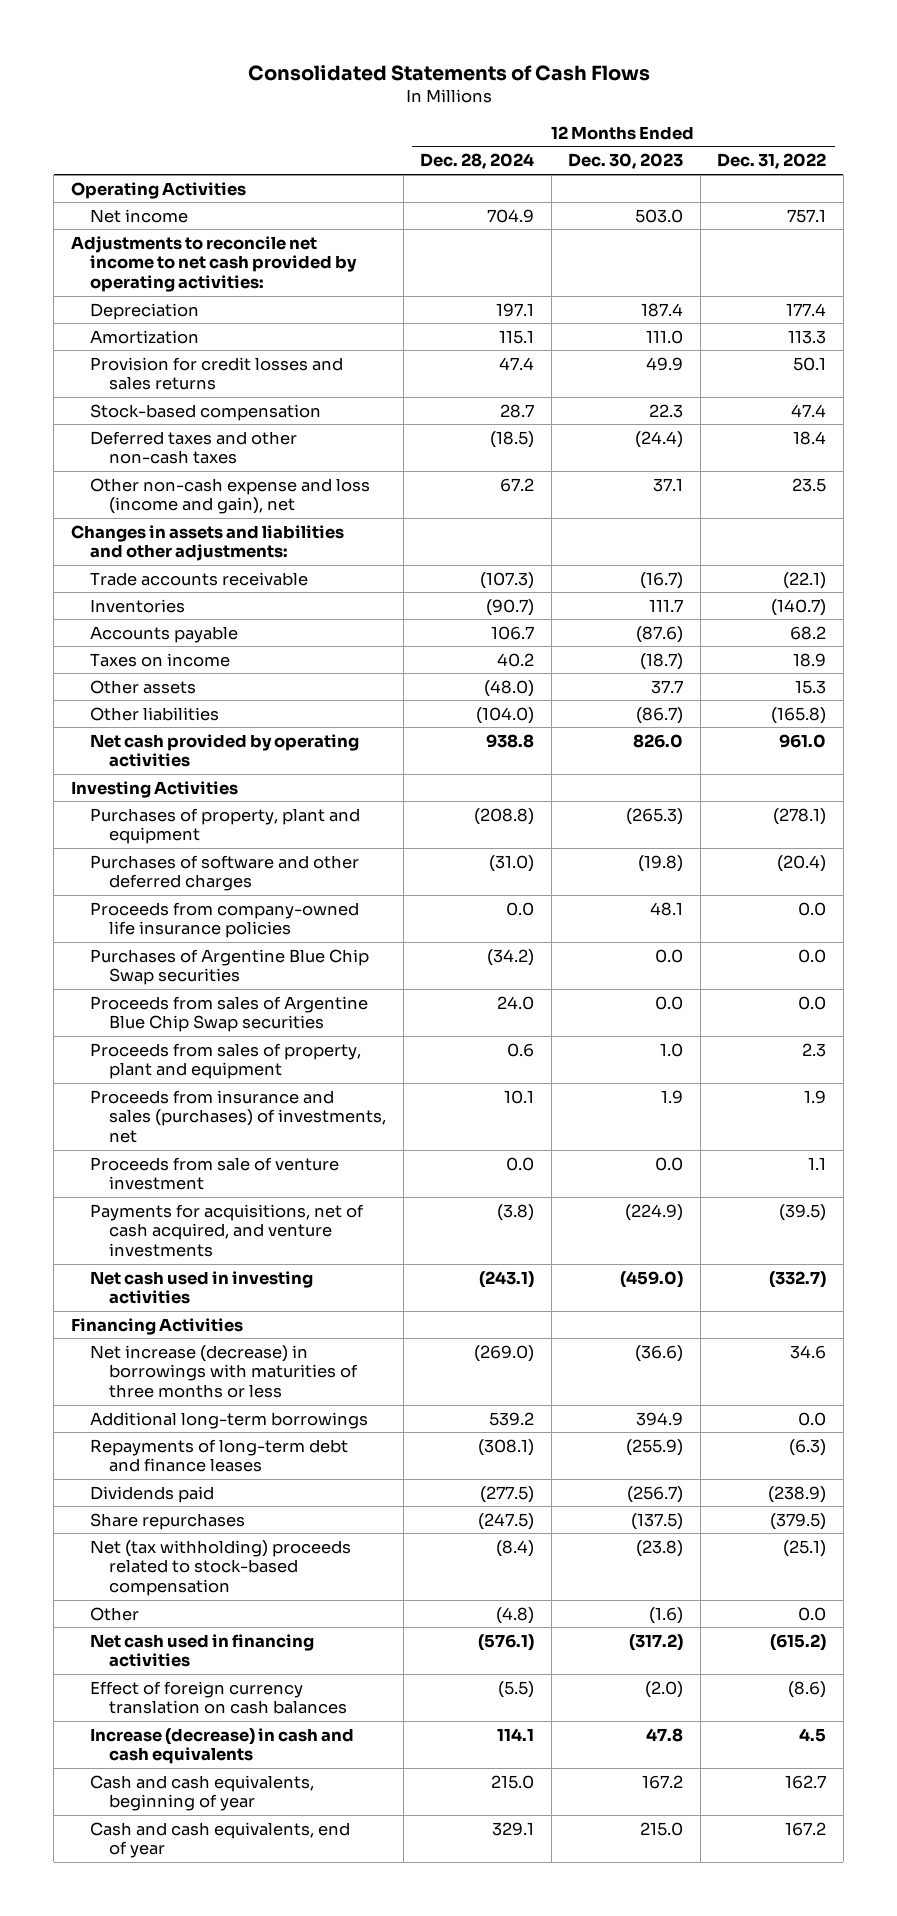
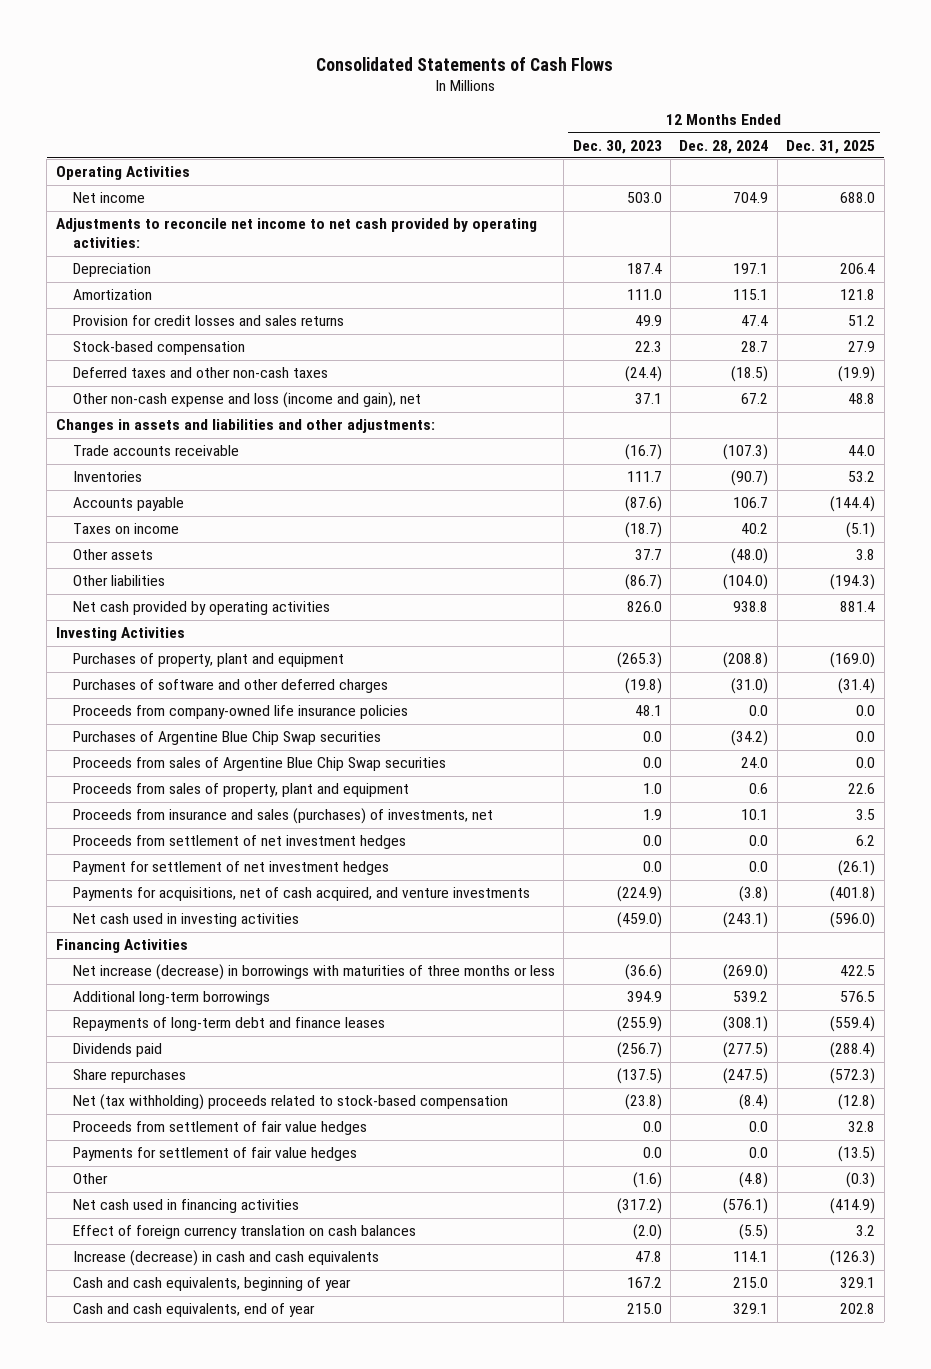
[717,153,827,170] Dec. 31, 2022 -> none
none -> [786,139,876,154] Dec. 31, 2025
[90,1156,340,1191] Proceeds from sale of venture investment -> none
none -> [72,835,406,850] Proceeds from settlement of net investment hedges
none -> [72,861,389,876] Payment for settlement of net investment hedges
none -> [72,1121,367,1136] Proceeds from settlement of fair value hedges
none -> [72,1147,357,1162] Payments for settlement of fair value hedges

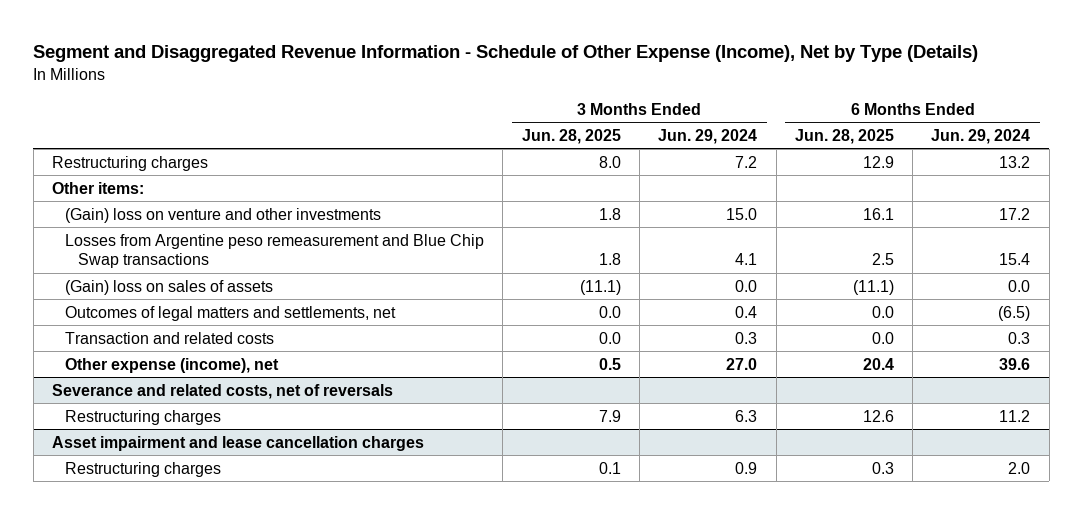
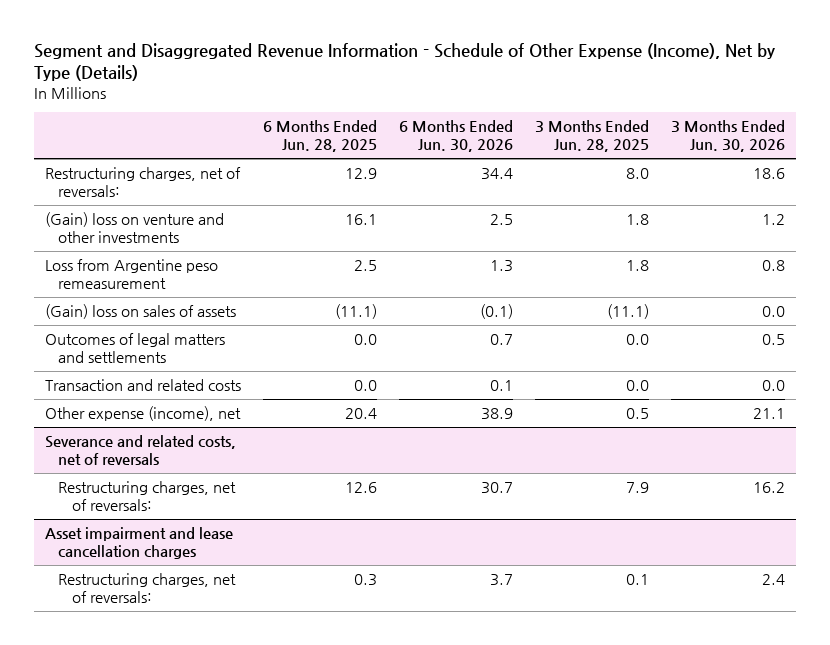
[658,128,758,144] Jun. 29, 2024 -> none
[931,128,1031,144] Jun. 29, 2024 -> none
none -> [398,120,513,153] 6 Months Ended Jun. 30, 2026
none -> [671,120,786,153] 3 Months Ended Jun. 30, 2026
[52,181,145,194] Other items: -> none
[52,155,209,171] Restructuring charges -> [44,167,241,198] Restructuring charges, net of reversals:
[64,233,484,269] Losses from Argentine peso remeasurement and Blue Chip Swap transactions -> [44,259,218,290] Loss from Argentine peso remeasurement
[64,305,396,321] Outcomes of legal matters and settlements, net -> [44,333,225,364] Outcomes of legal matters and settlements
[64,409,221,425] Restructuring charges -> [58,481,237,512] Restructuring charges, net of reversals:
[64,461,221,477] Restructuring charges -> [58,573,237,604] Restructuring charges, net of reversals:

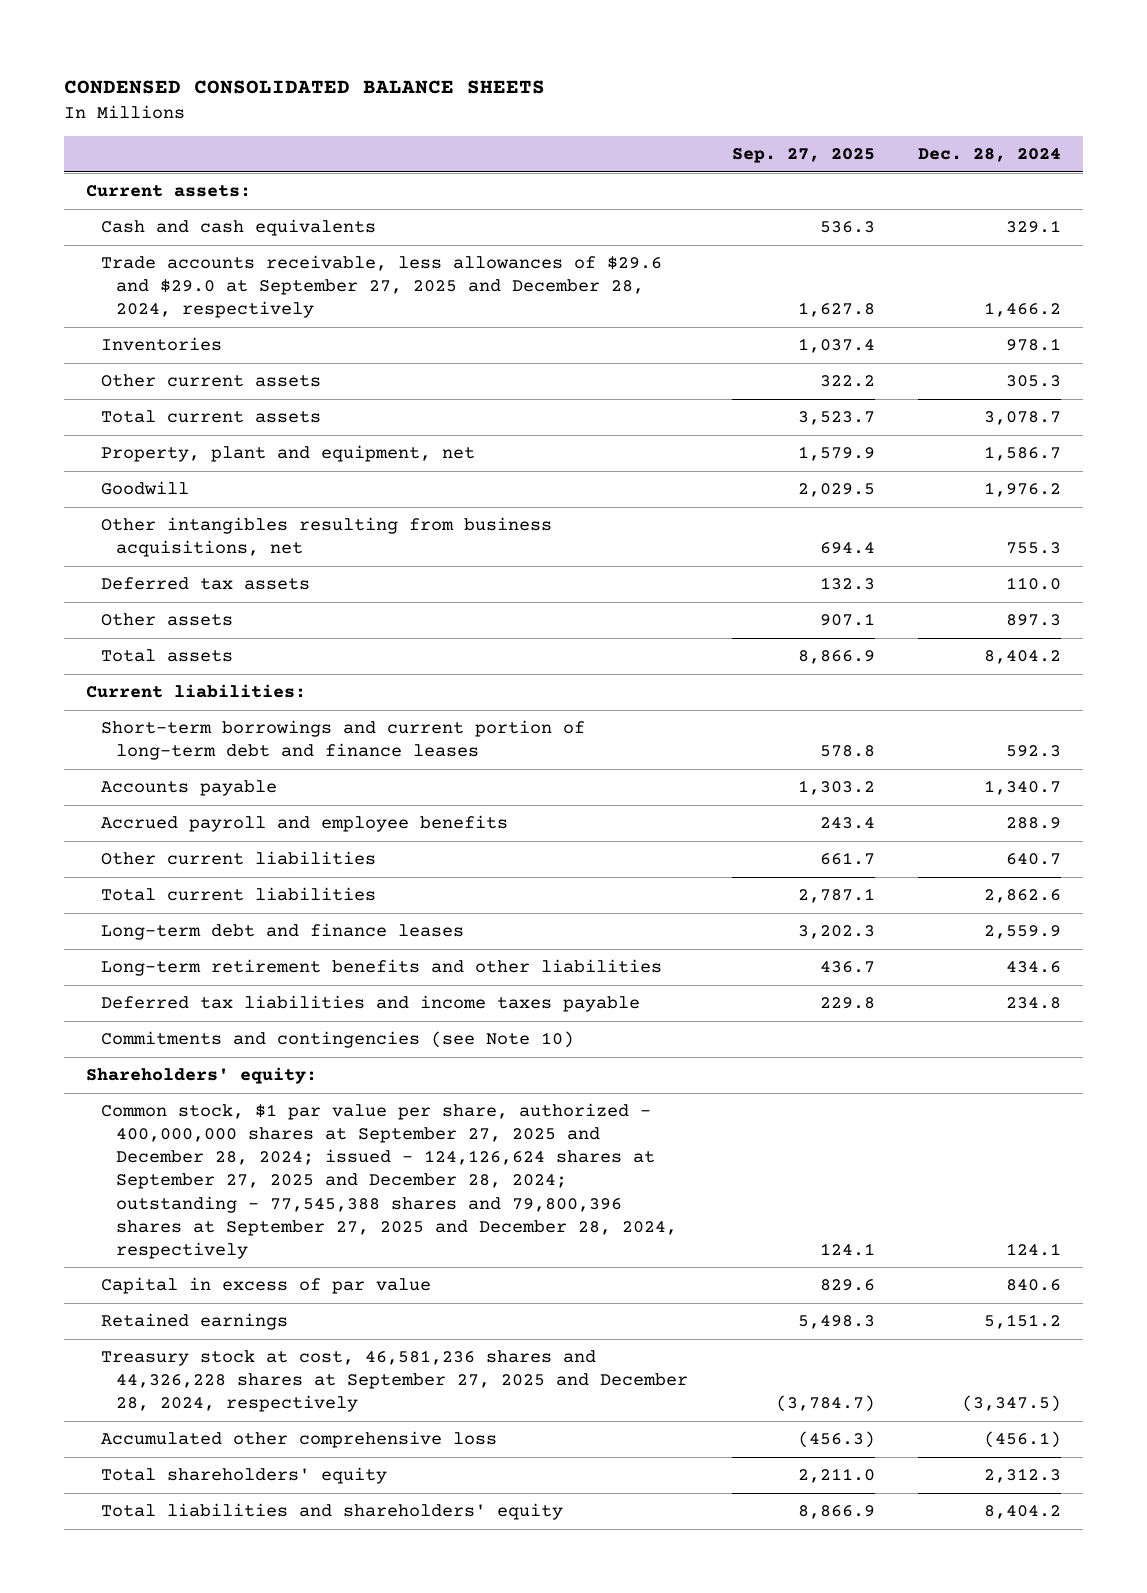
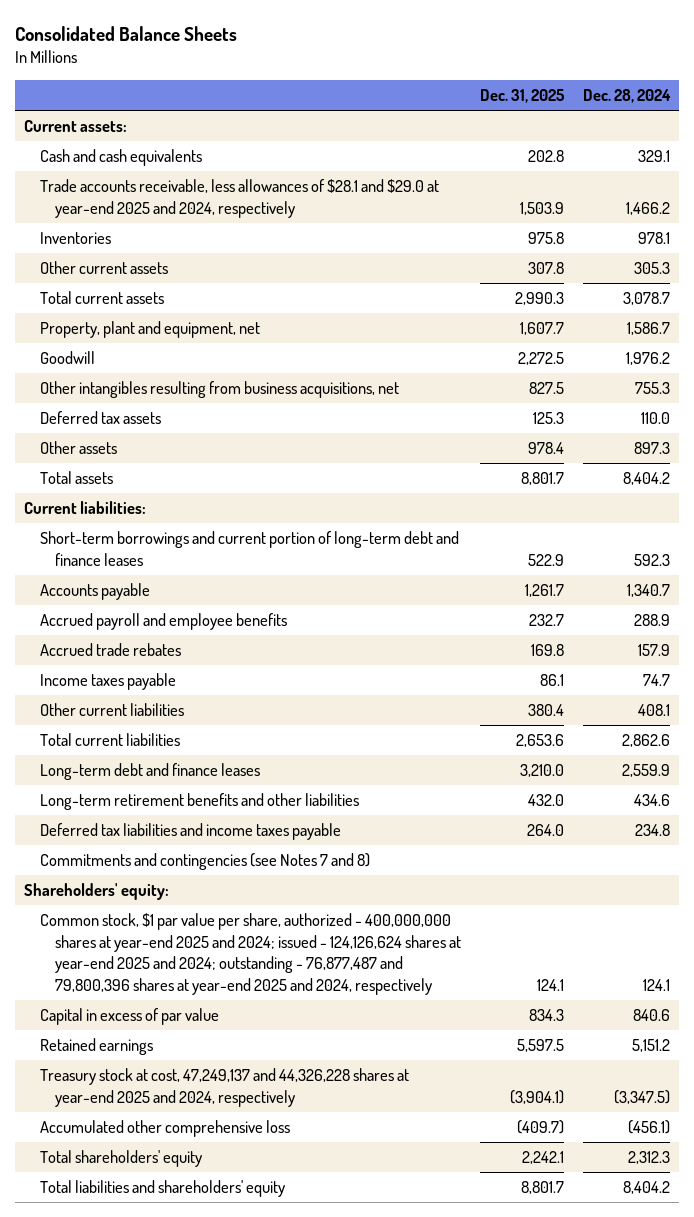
[64,79,546,94] CONDENSED CONSOLIDATED BALANCE SHEETS -> [14,25,237,41] Consolidated Balance Sheets
[731,148,875,164] Sep. 27, 2025 -> none
none -> [479,89,565,104] Dec. 31, 2025
[100,255,662,319] Trade accounts receivable, less allowances of $29.6 and $29.0 at September 27, 2025 and December 28, 2024, respectively -> [39,179,439,218] Trade accounts receivable, less allowances of $28.1 and $29.0 at year-end 2025 and 2024, respectively
none -> [39,643,181,657] Accrued trade rebates
none -> [39,673,176,691] Income taxes payable
[1006,853,1062,866] 640.7 -> [637,704,670,717] 408.1
[100,1031,574,1049] Commitments and contingencies (see Note 10) -> [39,853,370,871] Commitments and contingencies (see Notes 7 and 8)
[100,1103,677,1259] Common stock, $1 par value per share, authorized - 400,000,000 shares at September 27, 2025 and December 28, 2024; issued - 124,126,624 shares at September 27, 2025 and December 28, 2024; outstanding - 77,545,388 shares and 79,800,396 shares at September 27, 2025 and December 28, 2024, respectively -> [39,913,462,995] Common stock, $1 par value per share, authorized - 400,000,000 shares at year-end 2025 and 2024; issued - 124,126,624 shares at year-end 2025 and 2024; outstanding - 76,877,487 and 79,800,396 shares at year-end 2025 and 2024, respectively
[100,1350,688,1413] Treasury stock at cost, 46,581,236 shares and 44,326,228 shares at September 27, 2025 and December 28, 2024, respectively -> [39,1068,409,1107] Treasury stock at cost, 47,249,137 and 44,326,228 shares at year-end 2025 and 2024, respectively

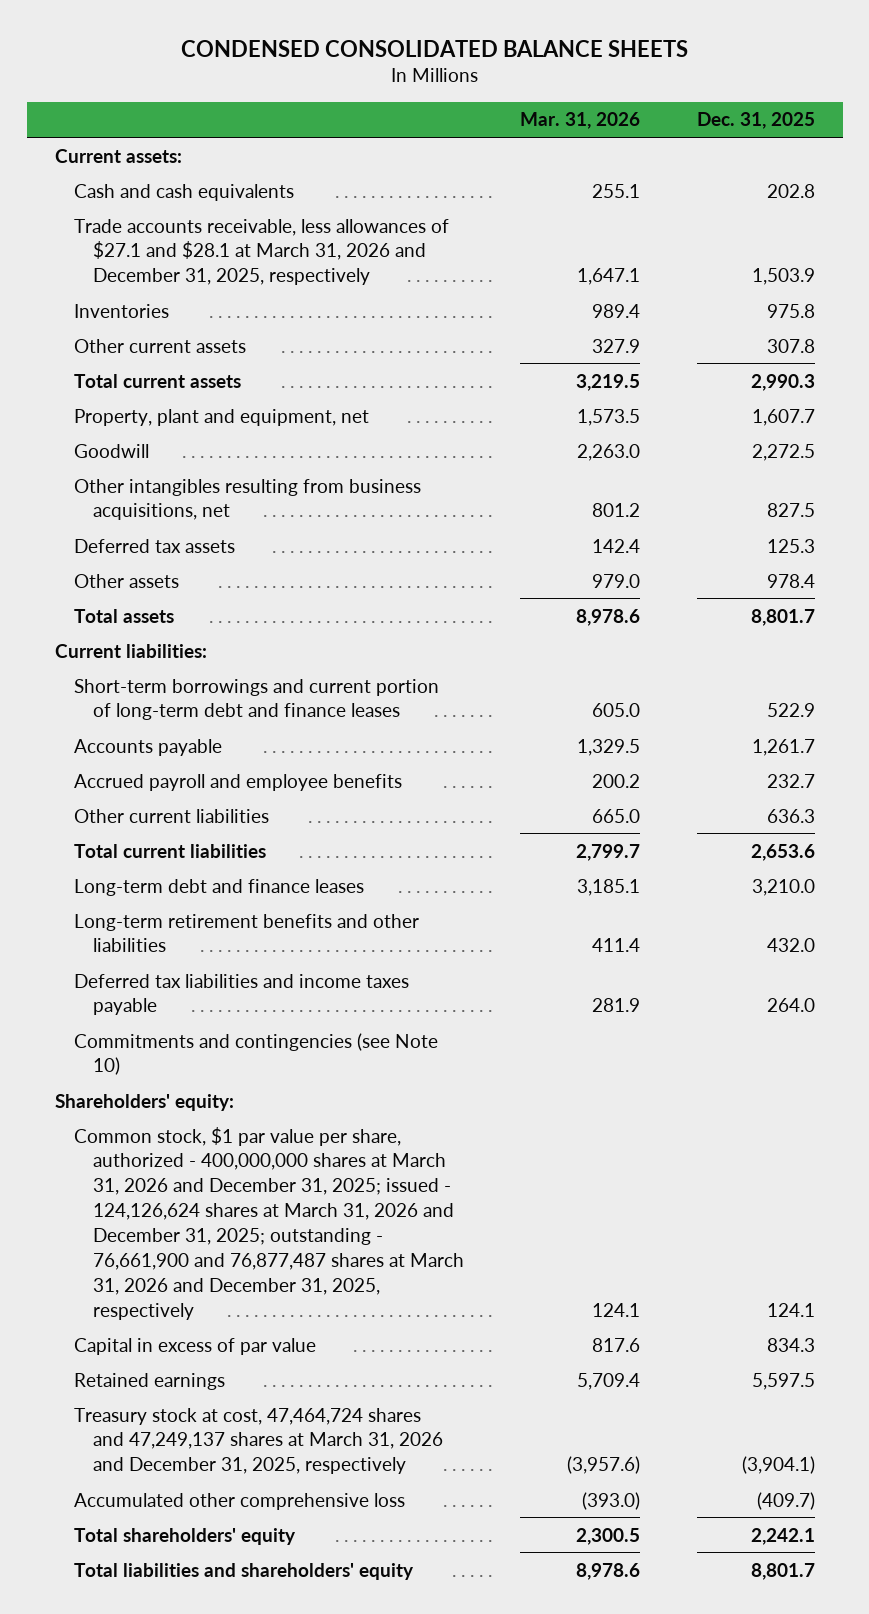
[14,25,237,41] Consolidated Balance Sheets -> [180,39,688,57] CONDENSED CONSOLIDATED BALANCE SHEETS
[582,89,671,104] Dec. 28, 2024 -> none
none -> [520,112,641,130] Mar. 31, 2026
[39,179,439,218] Trade accounts receivable, less allowances of $28.1 and $29.0 at year-end 2025 and 2024, respectively -> [74,218,450,286] Trade accounts receivable, less allowances of $27.1 and $28.1 at March 31, 2026 and December 31, 2025, respectively
[39,643,181,657] Accrued trade rebates -> none
[39,673,176,691] Income taxes payable -> none
[527,704,564,717] 380.4 -> [766,808,815,823] 636.3
[39,853,370,871] Commitments and contingencies (see Notes 7 and 8) -> [74,1032,439,1076] Commitments and contingencies (see Note 10)
[39,913,462,995] Common stock, $1 par value per share, authorized - 400,000,000 shares at year-end 2025 and 2024; issued - 124,126,624 shares at year-end 2025 and 2024; outstanding - 76,877,487 and 79,800,396 shares at year-end 2025 and 2024, respectively -> [74,1126,465,1320] Common stock, $1 par value per share, authorized - 400,000,000 shares at March 31, 2026 and December 31, 2025; issued - 124,126,624 shares at March 31, 2026 and December 31, 2025; outstanding - 76,661,900 and 76,877,487 shares at March 31, 2026 and December 31, 2025, respectively
[39,1068,409,1107] Treasury stock at cost, 47,249,137 and 44,326,228 shares at year-end 2025 and 2024, respectively -> [74,1407,444,1475] Treasury stock at cost, 47,464,724 shares and 47,249,137 shares at March 31, 2026 and December 31, 2025, respectively

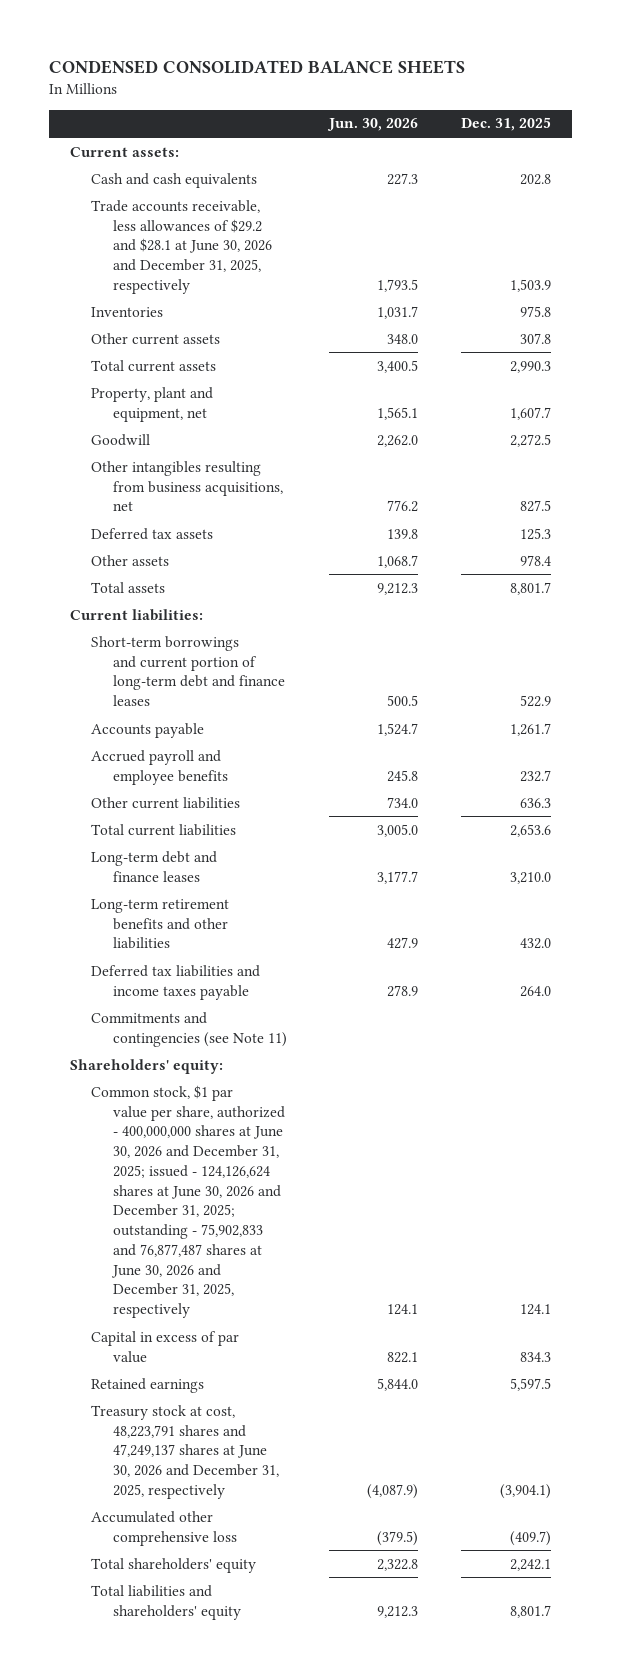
[520,112,641,130] Mar. 31, 2026 -> none
none -> [327,118,419,132] Jun. 30, 2026
[74,218,450,286] Trade accounts receivable, less allowances of $27.1 and $28.1 at March 31, 2026 and December 31, 2025, respectively -> [91,199,272,294] Trade accounts receivable, less allowances of $29.2 and $28.1 at June 30, 2026 and December 31, 2025, respectively
[74,1032,439,1076] Commitments and contingencies (see Note 10) -> [91,1011,287,1047] Commitments and contingencies (see Note 11)
[74,1126,465,1320] Common stock, $1 par value per share, authorized - 400,000,000 shares at March 31, 2026 and December 31, 2025; issued - 124,126,624 shares at March 31, 2026 and December 31, 2025; outstanding - 76,661,900 and 76,877,487 shares at March 31, 2026 and December 31, 2025, respectively -> [91,1084,285,1319] Common stock, $1 par value per share, authorized - 400,000,000 shares at June 30, 2026 and December 31, 2025; issued - 124,126,624 shares at June 30, 2026 and December 31, 2025; outstanding - 75,902,833 and 76,877,487 shares at June 30, 2026 and December 31, 2025, respectively
[74,1407,444,1475] Treasury stock at cost, 47,464,724 shares and 47,249,137 shares at March 31, 2026 and December 31, 2025, respectively -> [91,1404,279,1499] Treasury stock at cost, 48,223,791 shares and 47,249,137 shares at June 30, 2026 and December 31, 2025, respectively

